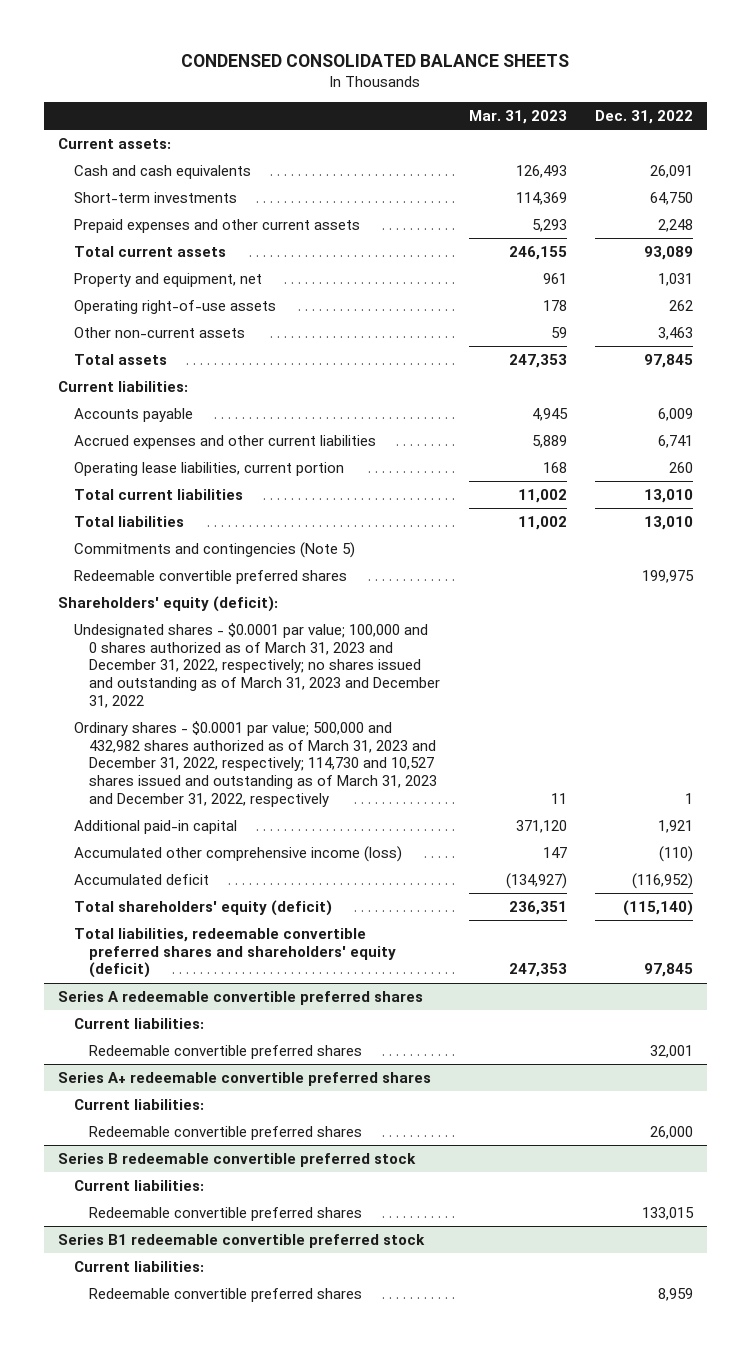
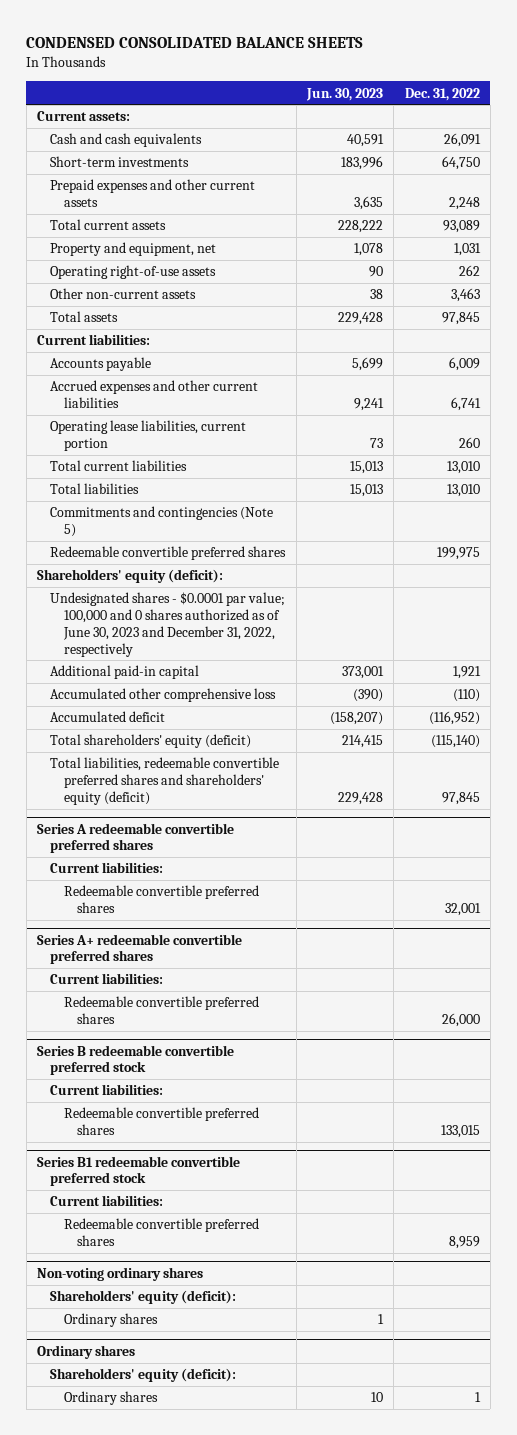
[468,110,567,125] Mar. 31, 2023 -> none
none -> [306,87,384,101] Jun. 30, 2023
[73,720,438,808] Ordinary shares - $0.0001 par value; 500,000 and 432,982 shares authorized as of March 31, 2023 and December 31, 2022, respectively; 114,730 and 10,527 shares issued and outstanding as of March 31, 2023 and December 31, 2022, respectively -> none
[73,622,441,709] Undesignated shares - $0.0001 par value; 100,000 and 0 shares authorized as of March 31, 2023 and December 31, 2022, respectively; no shares issued and outstanding as of March 31, 2023 and December 31, 2022 -> [50,592,286,657] Undesignated shares - $0.0001 par value; 100,000 and 0 shares authorized as of June 30, 2023 and December 31, 2022, respectively
[73,845,402,862] Accumulated other comprehensive income (loss) -> [50,688,277,703] Accumulated other comprehensive loss
none -> [37,1266,204,1281] Non-voting ordinary shares
none -> [50,1290,237,1305] Shareholders' equity (deficit):
none -> [63,1313,158,1328] Ordinary shares
none -> [37,1344,136,1359] Ordinary shares
none -> [50,1368,237,1383] Shareholders' equity (deficit):
none -> [63,1391,158,1406] Ordinary shares

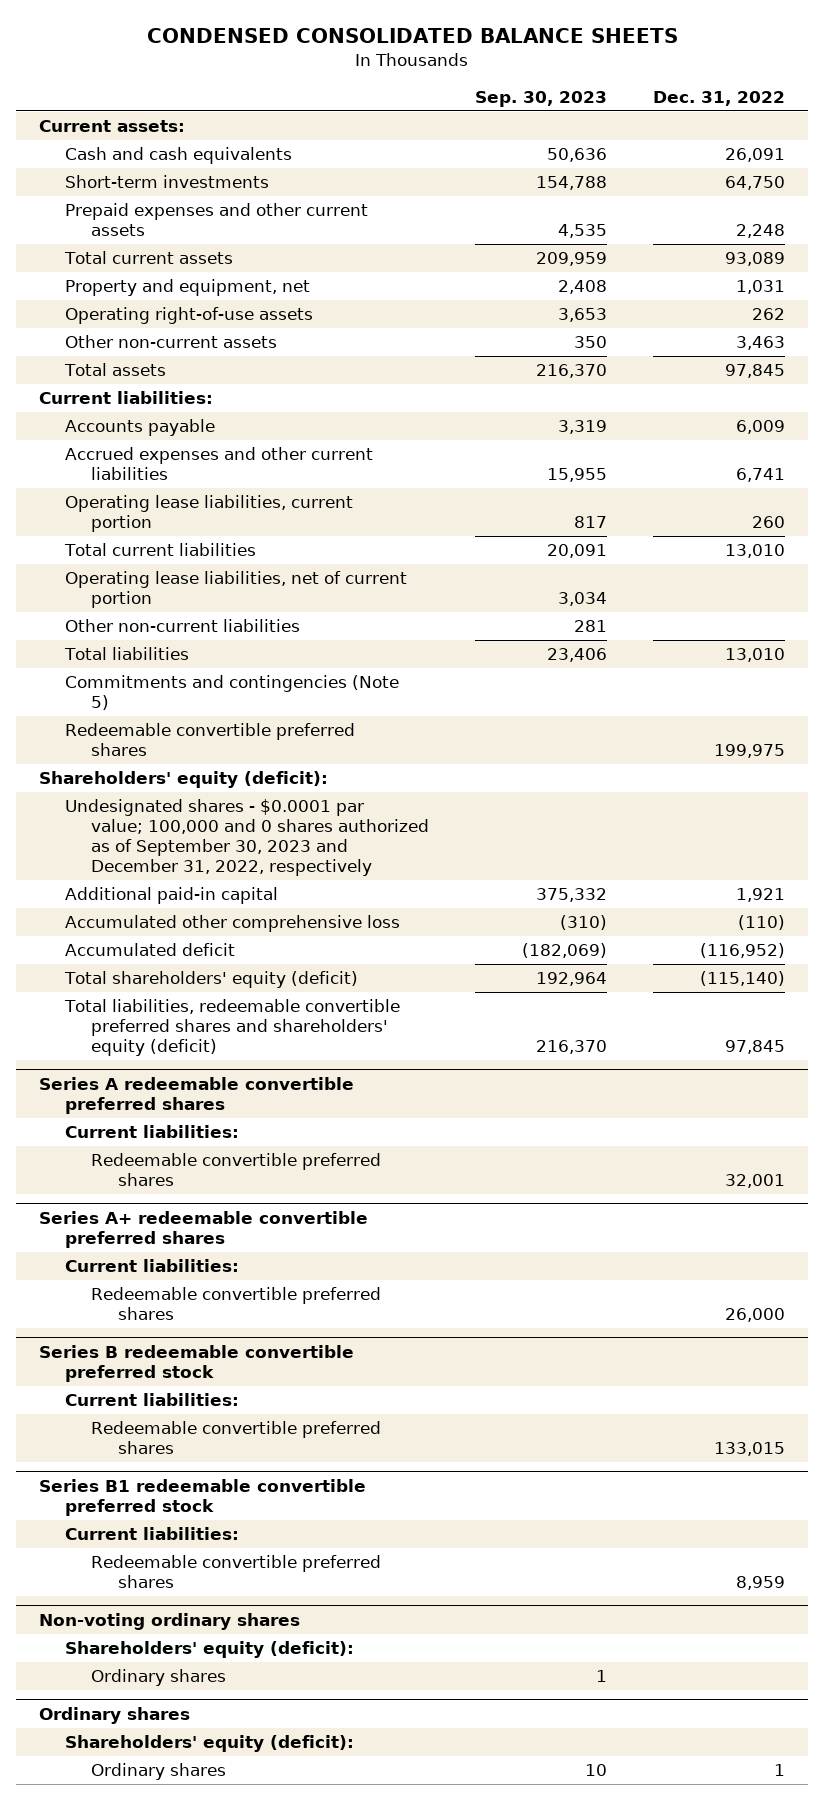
[306,87,384,101] Jun. 30, 2023 -> none
none -> [475,91,608,108] Sep. 30, 2023
none -> [65,571,408,609] Operating lease liabilities, net of current portion
none -> [65,619,301,633] Other non-current liabilities
[50,592,286,657] Undesignated shares - $0.0001 par value; 100,000 and 0 shares authorized as of June 30, 2023 and December 31, 2022, respectively -> [65,799,430,877] Undesignated shares - $0.0001 par value; 100,000 and 0 shares authorized as of September 30, 2023 and December 31, 2022, respectively

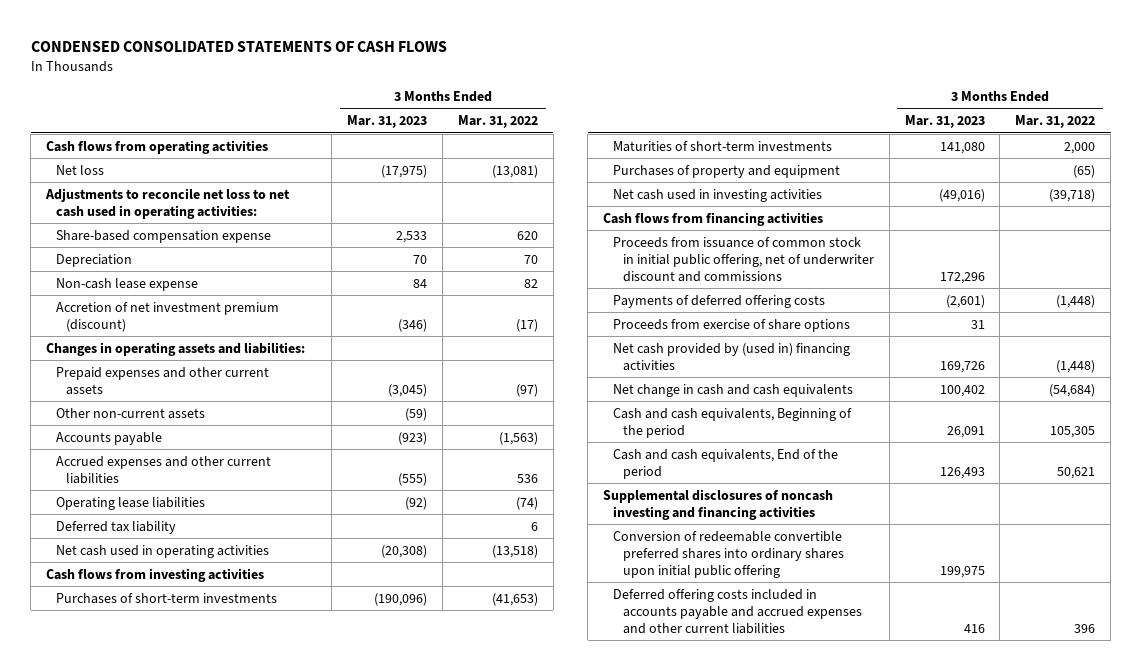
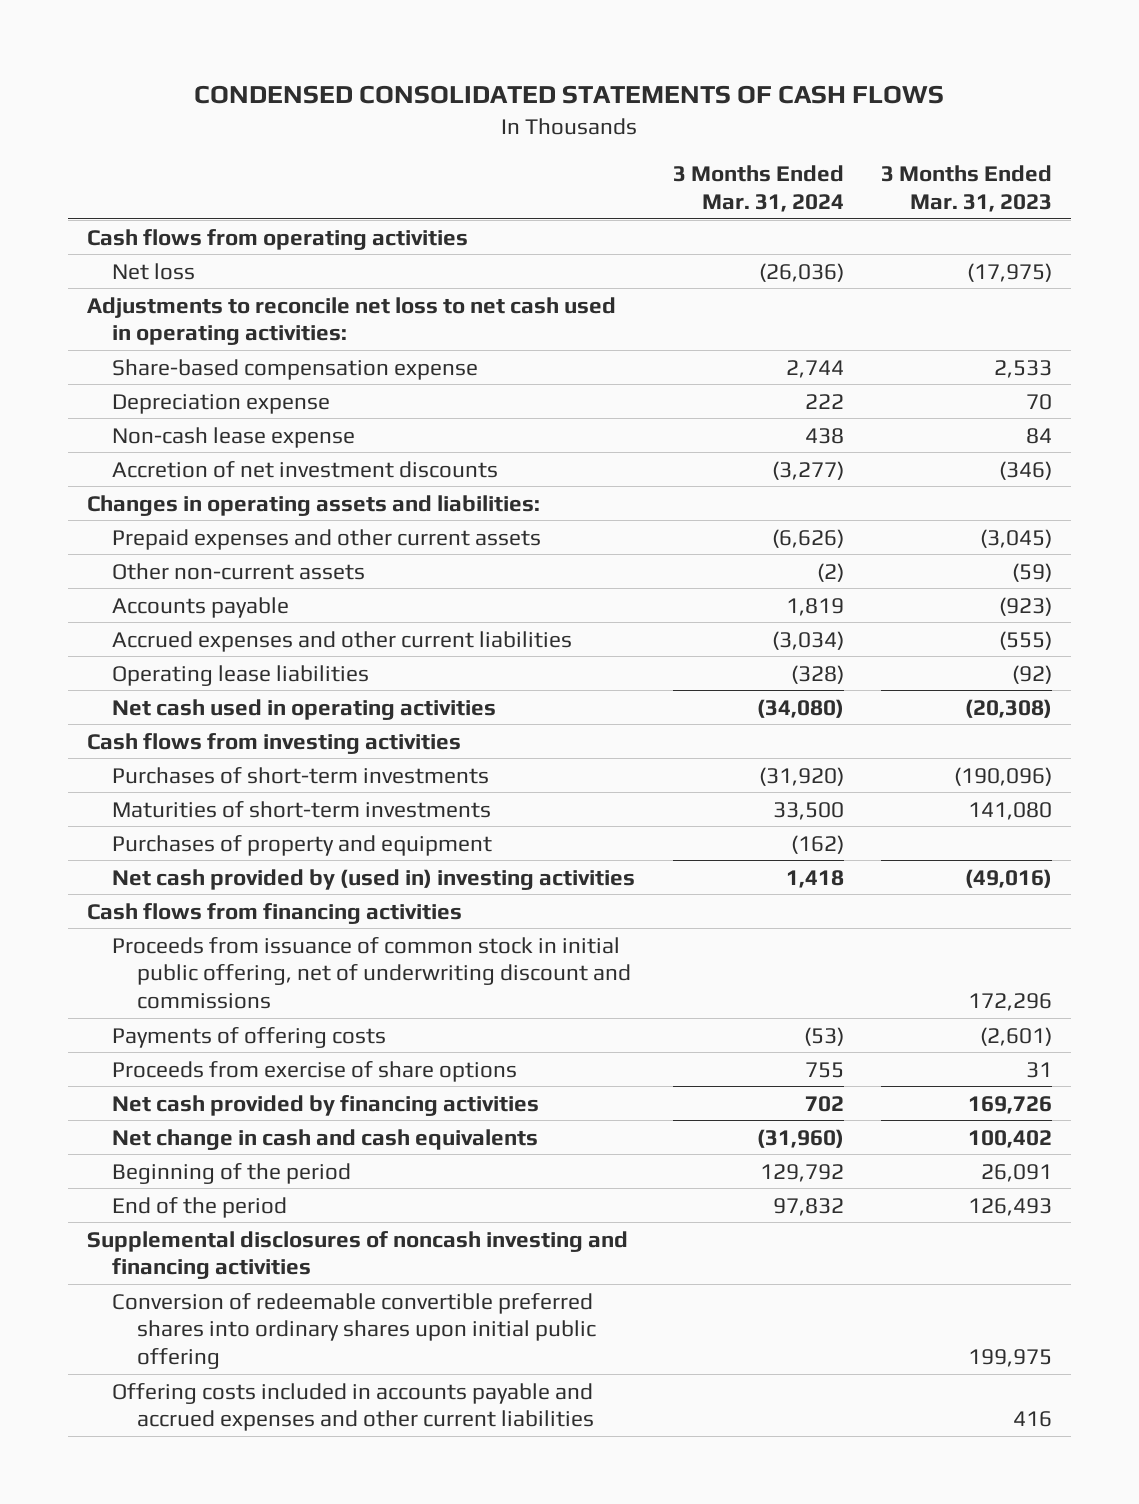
[458,115,539,129] Mar. 31, 2022 -> none
none -> [672,165,844,213] 3 Months Ended Mar. 31, 2024
[55,253,132,267] Depreciation -> [111,393,330,414] Depreciation expense
[55,301,279,332] Accretion of net investment premium (discount) -> [111,460,498,478] Accretion of net investment discounts
[55,520,176,534] Deferred tax liability -> none
[613,188,823,202] Net cash used in investing activities -> [111,868,635,890] Net cash provided by (used in) investing activities
[613,236,874,282] Proceeds from issuance of common stock in initial public offering, net of underwriter discount and commissions -> [111,936,632,1009] Proceeds from issuance of common stock in initial public offering, net of underwriting discount and commissions
[613,294,826,308] Payments of deferred offering costs -> [111,1026,386,1048] Payments of offering costs
[613,342,851,371] Net cash provided by (used in) financing activities -> [111,1094,539,1116] Net cash provided by financing activities
[613,407,853,438] Cash and cash equivalents, Beginning of the period -> [111,1162,351,1184] Beginning of the period
[613,448,839,479] Cash and cash equivalents, End of the period -> [111,1196,287,1218] End of the period
[613,588,862,634] Deferred offering costs included in accounts payable and accrued expenses and other current liabilities -> [111,1382,595,1432] Offering costs included in accounts payable and accrued expenses and other current liabilities

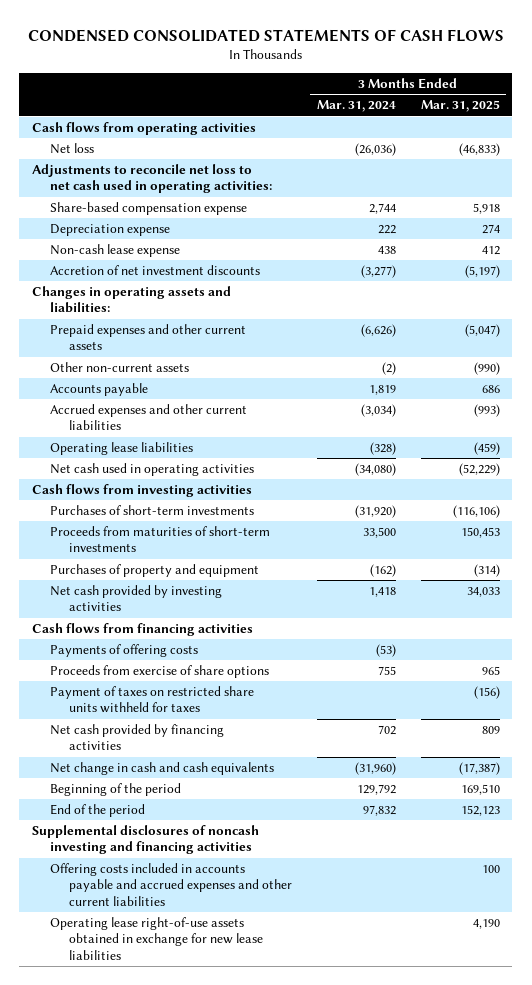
[881,165,1053,213] 3 Months Ended Mar. 31, 2023 -> none
none -> [420,100,500,113] Mar. 31, 2025
[111,800,491,818] Maturities of short-term investments -> [50,526,271,553] Proceeds from maturities of short-term investments
[111,868,635,890] Net cash provided by (used in) investing activities -> [50,585,223,612] Net cash provided by investing activities
[111,936,632,1009] Proceeds from issuance of common stock in initial public offering, net of underwriting discount and commissions -> none
none -> [50,686,255,714] Payment of taxes on restricted share units withheld for taxes
[111,1292,597,1369] Conversion of redeemable convertible preferred shares into ordinary shares upon initial public offering -> none
none -> [50,917,263,960] Operating lease right-of-use assets obtained in exchange for new lease liabilities

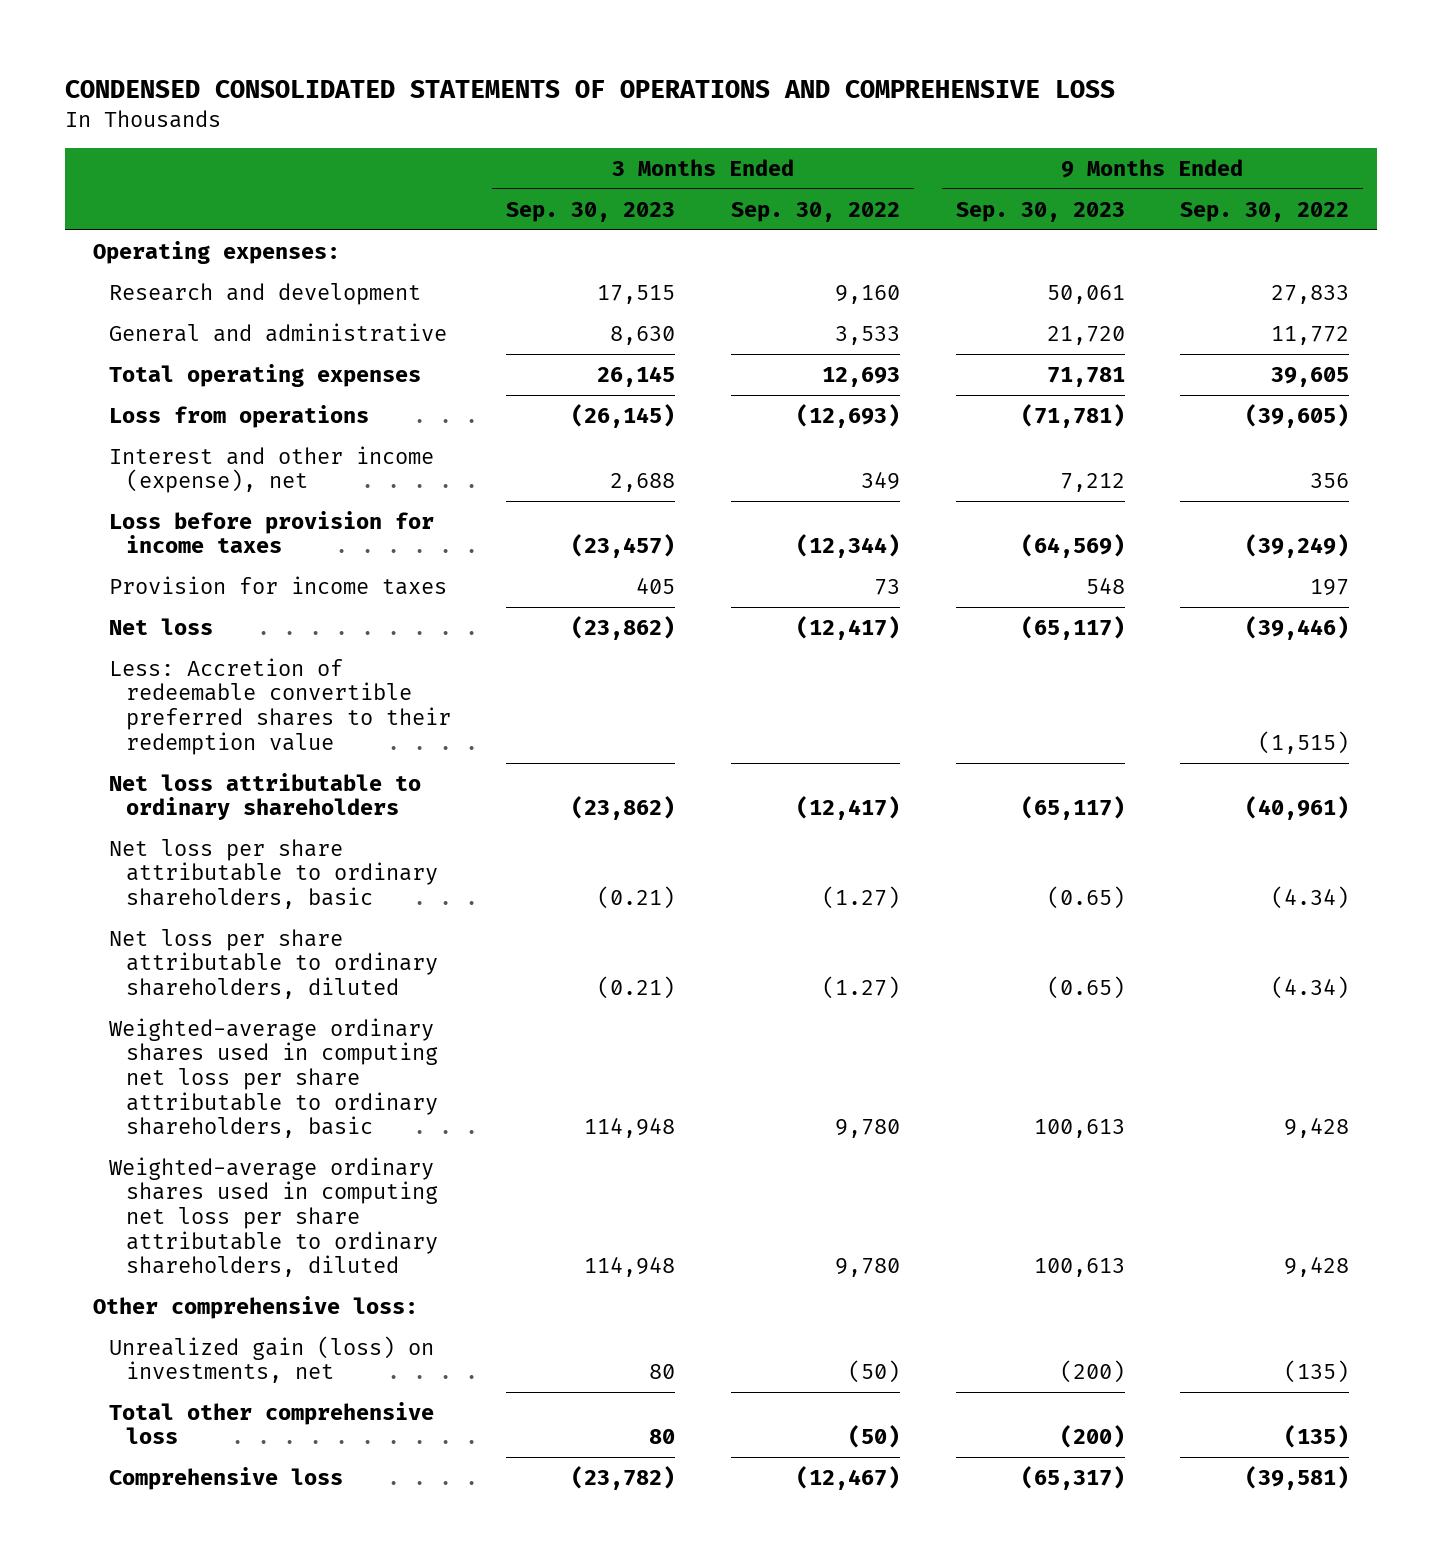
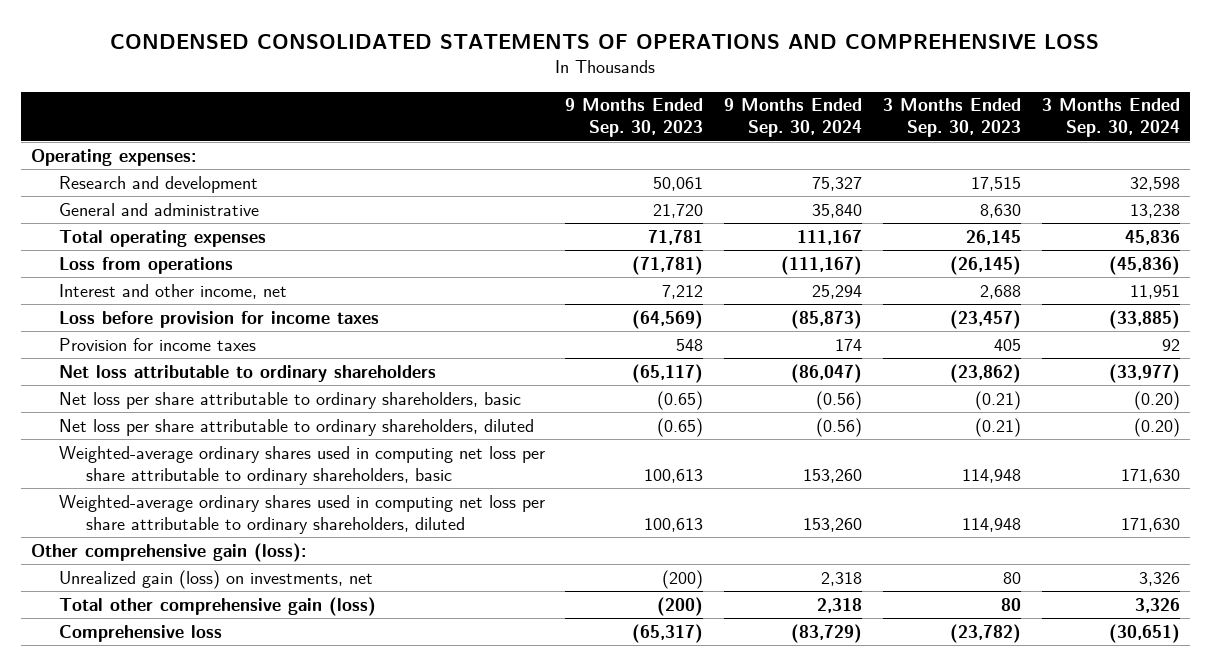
[730,201,900,222] Sep. 30, 2022 -> none
[1180,201,1350,222] Sep. 30, 2022 -> none
none -> [724,98,863,138] 9 Months Ended Sep. 30, 2024
none -> [1041,98,1180,138] 3 Months Ended Sep. 30, 2024
[109,445,435,494] Interest and other income (expense), net -> [58,283,287,299] Interest and other income, net
[109,617,214,635] Net loss -> none
[109,657,451,755] Less: Accretion of redeemable convertible preferred shares to their redemption value -> none
[92,1295,418,1319] Other comprehensive loss: -> [31,542,307,562] Other comprehensive gain (loss):
[109,1401,435,1445] Total other comprehensive loss -> [58,596,376,616] Total other comprehensive gain (loss)

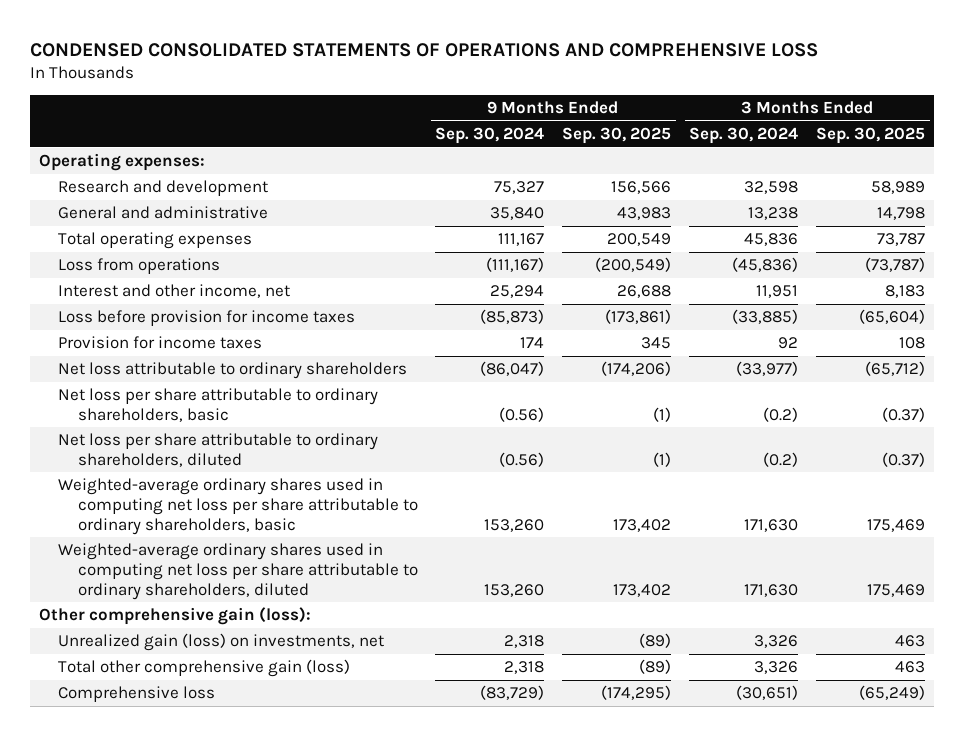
[565,98,704,138] 9 Months Ended Sep. 30, 2023 -> none
[882,98,1021,138] 3 Months Ended Sep. 30, 2023 -> none
none -> [562,127,672,145] Sep. 30, 2025
none -> [816,127,926,145] Sep. 30, 2025
[1133,390,1180,410] (0.20) -> [763,406,799,422] (0.2)
[1133,417,1180,437] (0.20) -> [763,451,799,467] (0.2)

